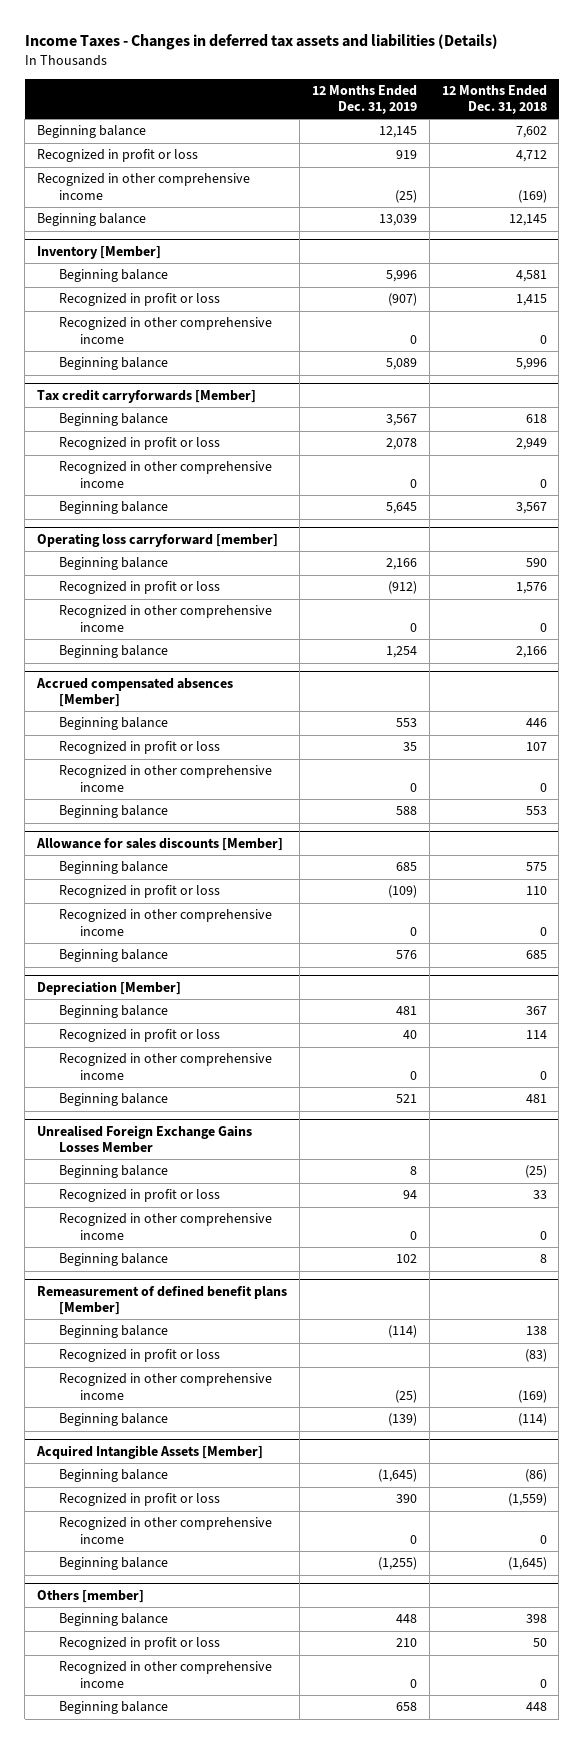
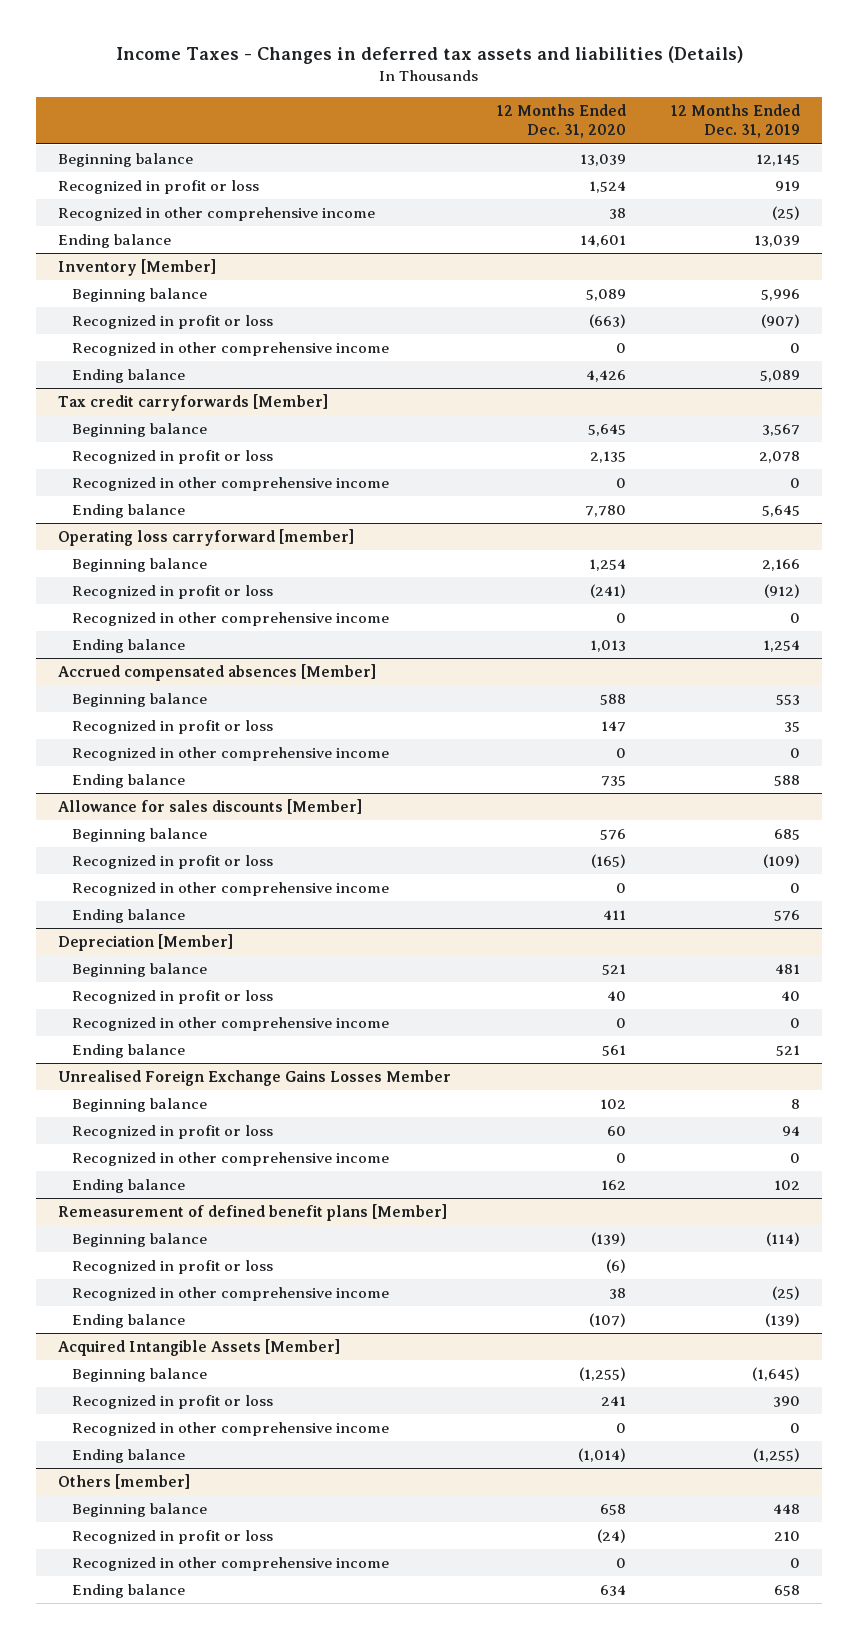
[441,84,547,115] 12 Months Ended Dec. 31, 2018 -> none
none -> [496,104,626,139] 12 Months Ended Dec. 31, 2020
[37,213,147,227] Beginning balance -> [58,234,172,249] Ending balance
[58,357,168,371] Beginning balance -> [72,369,186,384] Ending balance
[58,501,168,515] Beginning balance -> [72,504,186,519] Ending balance
[58,645,168,659] Beginning balance -> [72,639,186,654] Ending balance
[58,805,168,819] Beginning balance -> [72,774,186,789] Ending balance
[58,949,168,963] Beginning balance -> [72,909,186,924] Ending balance
[58,1093,168,1107] Beginning balance -> [72,1044,186,1059] Ending balance
[58,1253,168,1267] Beginning balance -> [72,1179,186,1194] Ending balance
[58,1413,168,1427] Beginning balance -> [72,1314,186,1329] Ending balance
[58,1557,168,1571] Beginning balance -> [72,1449,186,1464] Ending balance
[58,1701,168,1715] Beginning balance -> [72,1584,186,1599] Ending balance

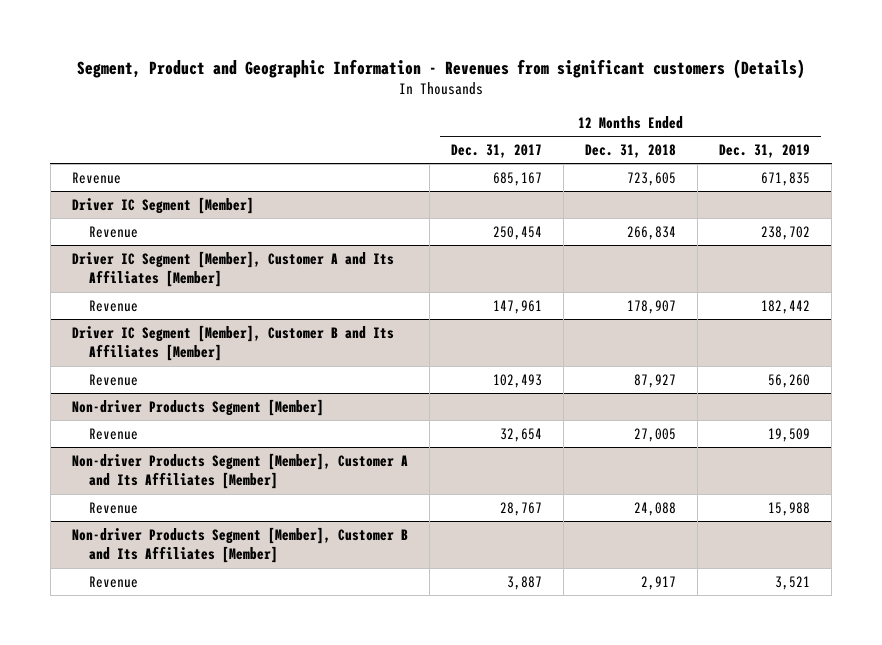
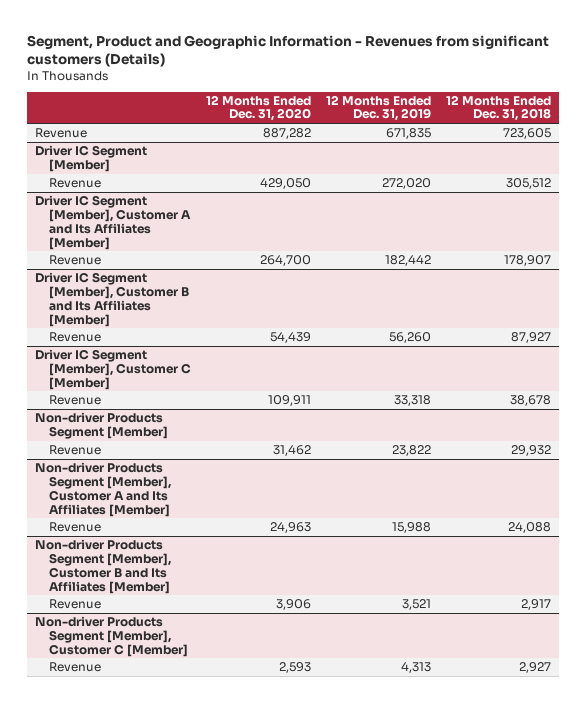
[450,144,542,159] Dec. 31, 2017 -> none
none -> [206,94,312,122] 12 Months Ended Dec. 31, 2020
[627,225,677,240] 266,834 -> [506,178,552,190] 305,512
[761,225,811,240] 238,702 -> [382,178,432,190] 272,020
none -> [34,349,192,390] Driver IC Segment [Member], Customer C [Member]
none -> [49,395,102,406] Revenue
[634,427,677,442] 27,005 -> [511,445,552,457] 29,932
[768,427,811,442] 19,509 -> [392,445,432,457] 23,822
none -> [34,616,189,657] Non-driver Products Segment [Member], Customer C [Member]
none -> [49,662,102,673] Revenue

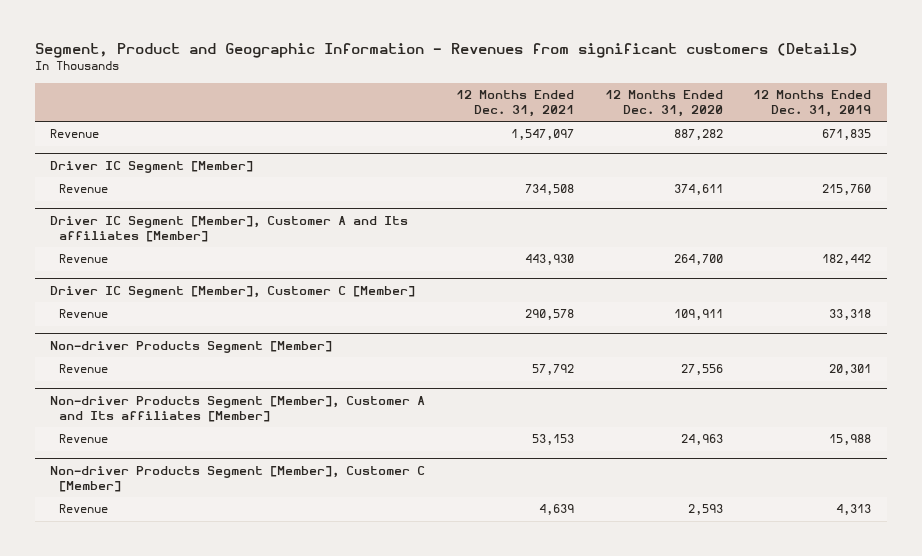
[446,94,552,122] 12 Months Ended Dec. 31, 2018 -> none
none -> [455,90,574,117] 12 Months Ended Dec. 31, 2021
[260,178,312,190] 429,050 -> [673,184,723,196] 374,611
[382,178,432,190] 272,020 -> [822,184,872,196] 215,760
[34,195,192,250] Driver IC Segment [Member], Customer A and Its Affiliates [Member] -> [50,215,409,242] Driver IC Segment [Member], Customer A and Its affiliates [Member]
[34,272,190,327] Driver IC Segment [Member], Customer B and Its Affiliates [Member] -> none
[49,332,102,343] Revenue -> none
[273,445,312,457] 31,462 -> [680,364,723,376] 27,556
[392,445,432,457] 23,822 -> [829,364,872,376] 20,301
[34,462,172,517] Non-driver Products Segment [Member], Customer A and Its Affiliates [Member] -> [50,395,426,422] Non-driver Products Segment [Member], Customer A and Its affiliates [Member]
[34,539,172,594] Non-driver Products Segment [Member], Customer B and Its Affiliates [Member] -> none
[49,599,102,610] Revenue -> none

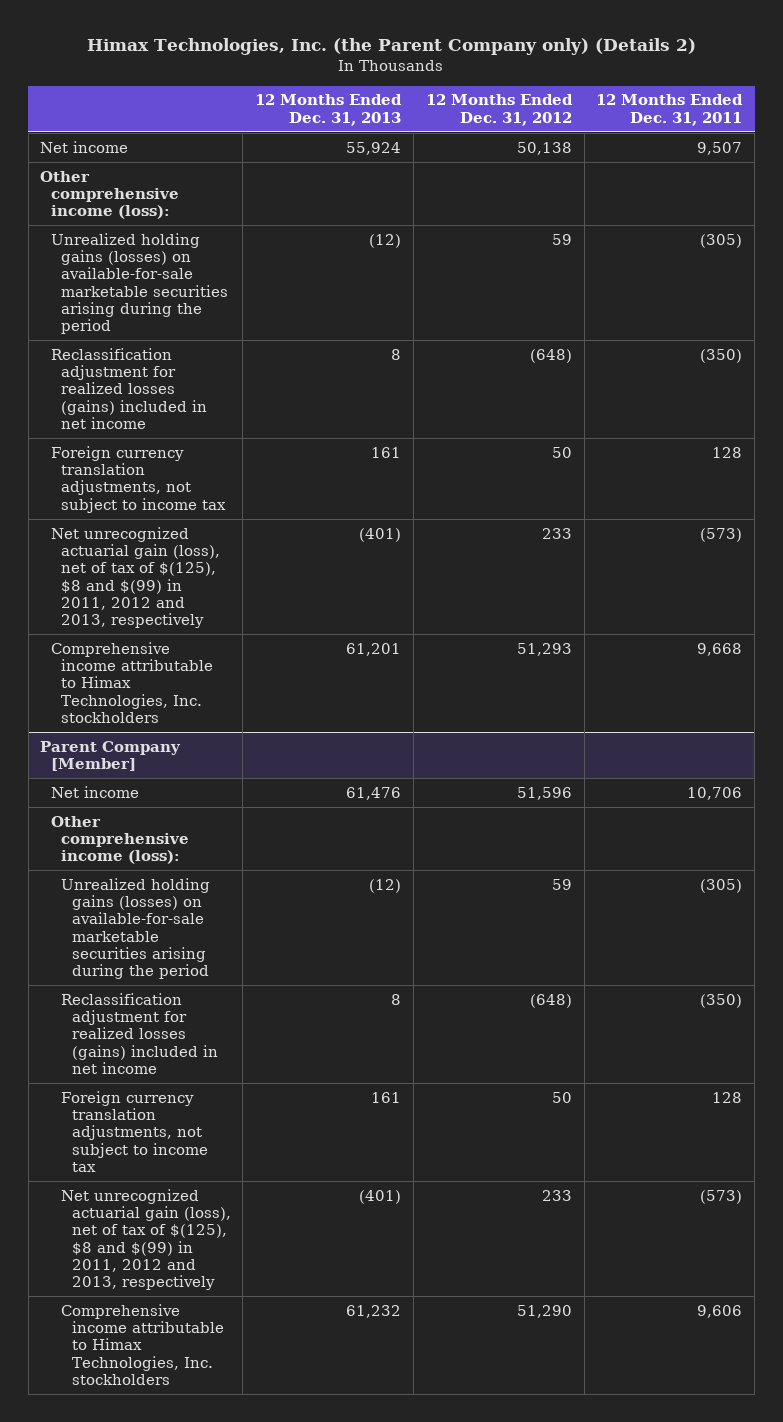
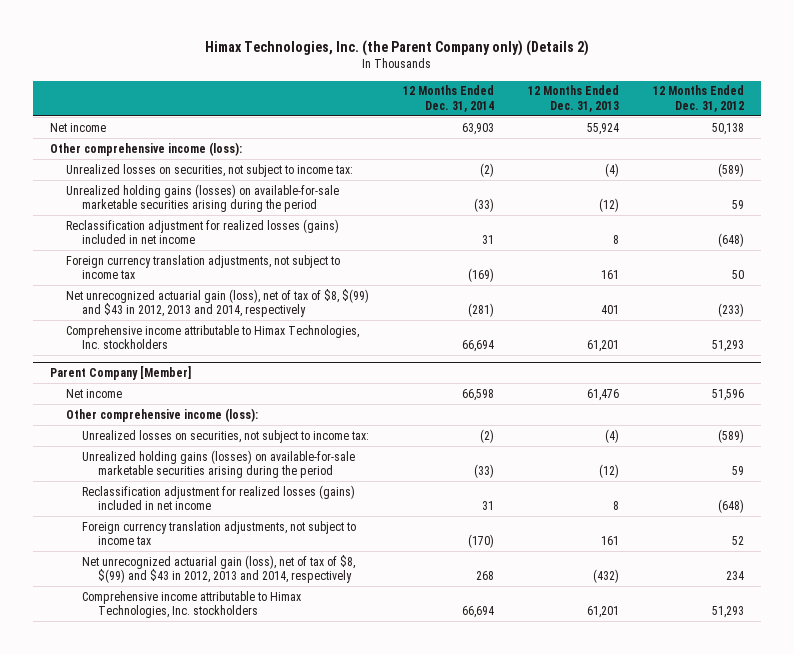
[596,94,744,126] 12 Months Ended Dec. 31, 2011 -> none
none -> [402,85,494,112] 12 Months Ended Dec. 31, 2014
none -> [65,163,353,177] Unrealized losses on securities, not subject to income tax:
[50,526,221,628] Net unrecognized actuarial gain (loss), net of tax of $(125), $8 and $(99) in 2011, 2012 and 2013, respectively -> [65,288,369,317] Net unrecognized actuarial gain (loss), net of tax of $8, $(99) and $43 in 2012, 2013 and 2014, respectively
[359,527,402,542] (401) -> [600,304,619,314] 401
[541,527,572,539] 233 -> [718,302,745,317] (233)
none -> [81,429,369,443] Unrealized losses on securities, not subject to income tax:
[551,1091,572,1103] 50 -> [732,535,745,545] 52
[61,1188,231,1290] Net unrecognized actuarial gain (loss), net of tax of $(125), $8 and $(99) in 2011, 2012 and 2013, respectively -> [81,554,355,583] Net unrecognized actuarial gain (loss), net of tax of $8, $(99) and $43 in 2012, 2013 and 2014, respectively
[359,1189,402,1204] (401) -> [592,568,619,583] (432)
[541,1189,572,1201] 233 -> [726,570,745,580] 234
[346,1304,402,1318] 61,232 -> [586,605,619,618] 61,201
[516,1304,572,1318] 51,290 -> [712,605,745,618] 51,293

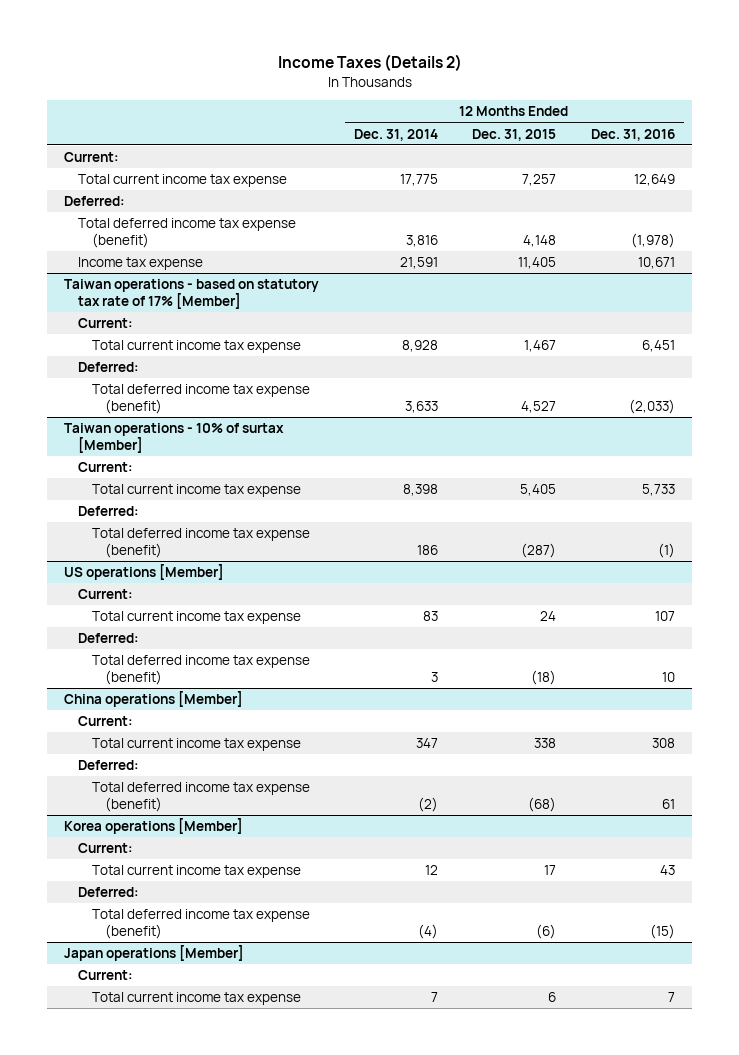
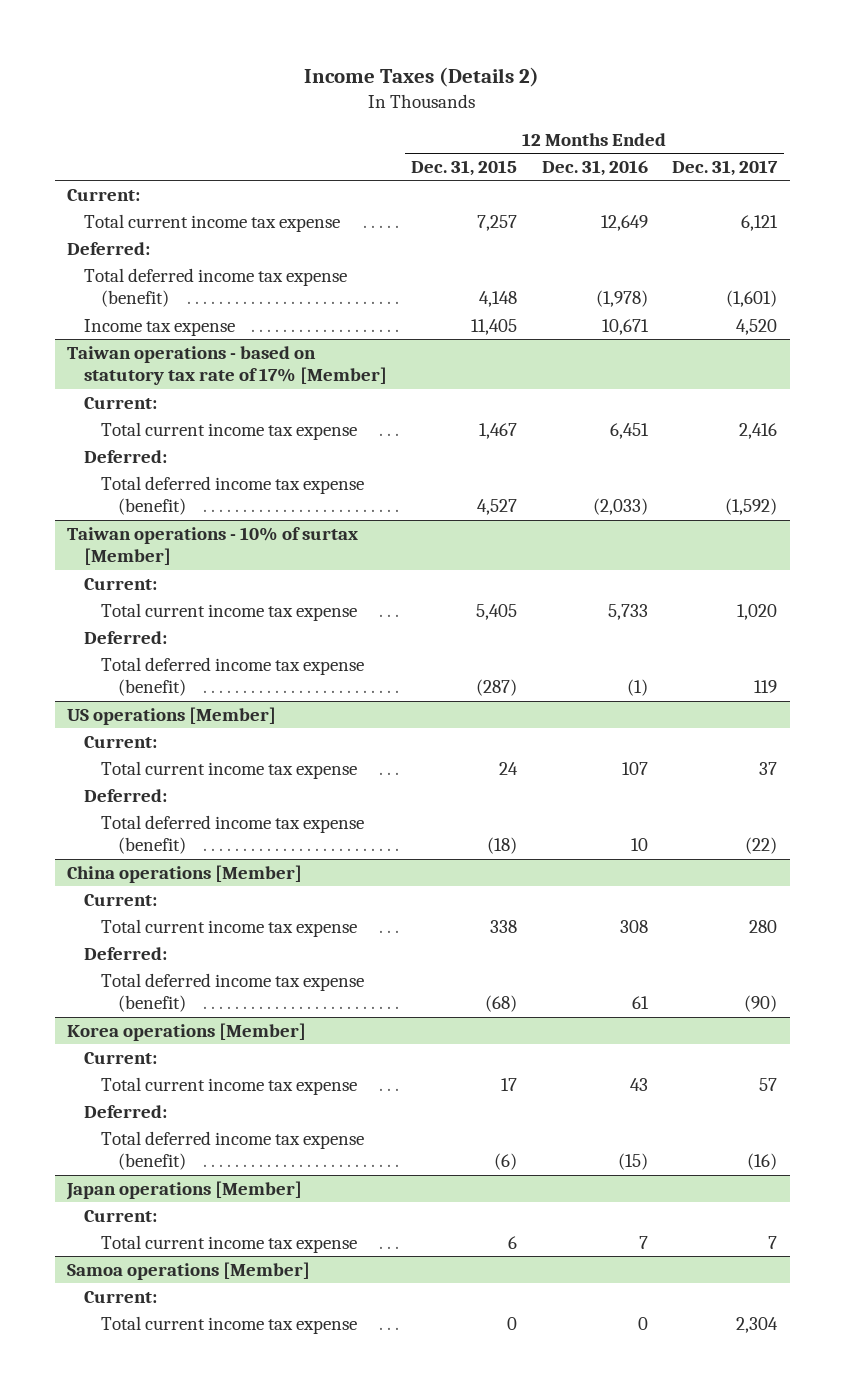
[353,128,438,141] Dec. 31, 2014 -> none
none -> [672,160,779,177] Dec. 31, 2017
none -> [66,1261,310,1280] Samoa operations [Member]
none -> [83,1290,157,1303] Current:
none -> [100,1315,357,1334] Total current income tax expense

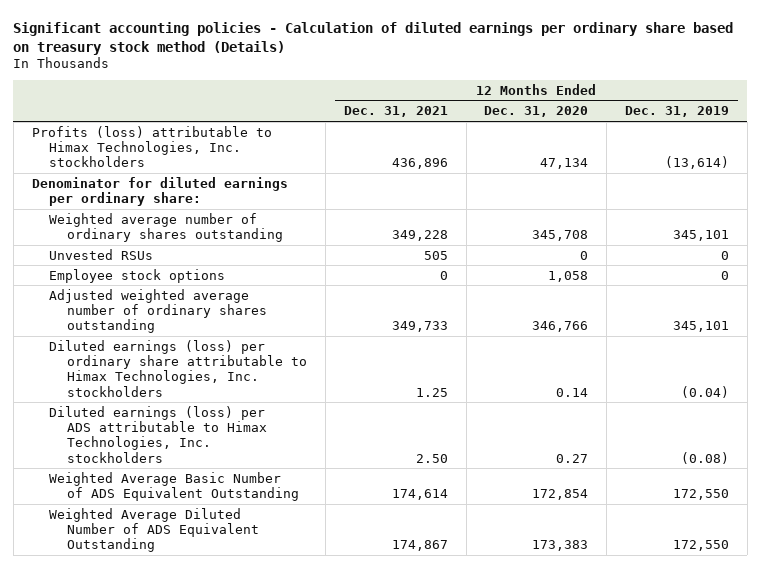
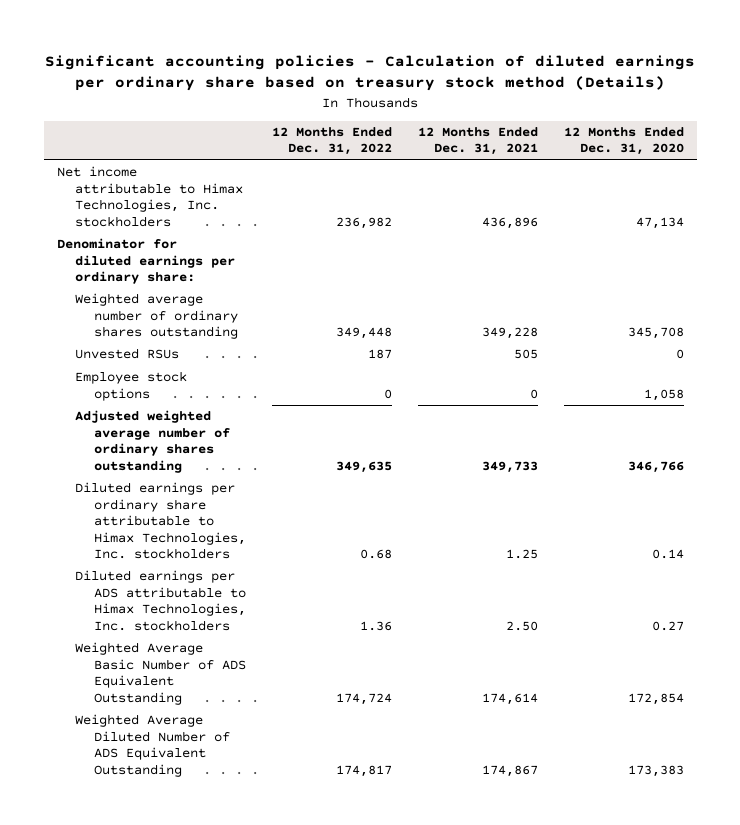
[625,106,730,118] Dec. 31, 2019 -> none
none -> [271,127,392,156] 12 Months Ended Dec. 31, 2022
[31,125,272,168] Profits (loss) attributable to Himax Technologies, Inc. stockholders -> [56,166,244,227] Net income attributable to Himax Technologies, Inc. stockholders
[49,339,308,397] Diluted earnings (loss) per ordinary share attributable to Himax Technologies, Inc. stockholders -> [75,482,247,559] Diluted earnings per ordinary share attributable to Himax Technologies, Inc. stockholders
[49,405,268,463] Diluted earnings (loss) per ADS attributable to Himax Technologies, Inc. stockholders -> [75,570,247,631] Diluted earnings per ADS attributable to Himax Technologies, Inc. stockholders

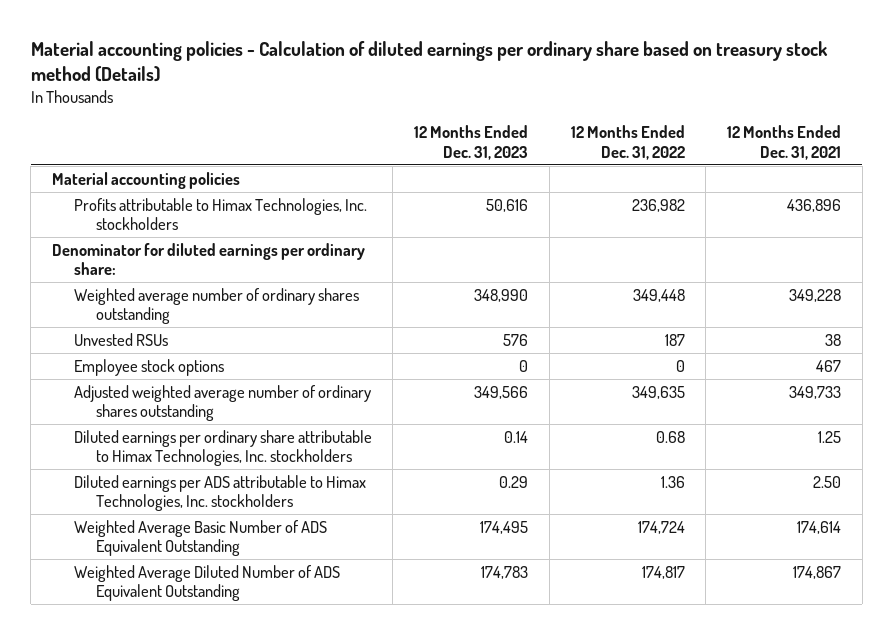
[45,54,696,92] Significant accounting policies - Calculation of diluted earnings per ordinary share based on treasury stock method (Details) -> [30,40,828,83] Material accounting policies - Calculation of diluted earnings per ordinary share based on treasury stock method (Details)
[563,127,684,156] 12 Months Ended Dec. 31, 2020 -> none
none -> [414,125,529,160] 12 Months Ended Dec. 31, 2023
none -> [51,171,240,189] Material accounting policies
[56,166,244,227] Net income attributable to Himax Technologies, Inc. stockholders -> [73,197,367,231] Profits attributable to Himax Technologies, Inc. stockholders
[513,349,538,360] 505 -> [824,333,841,346] 38
[529,388,538,399] 0 -> [815,359,841,372] 467

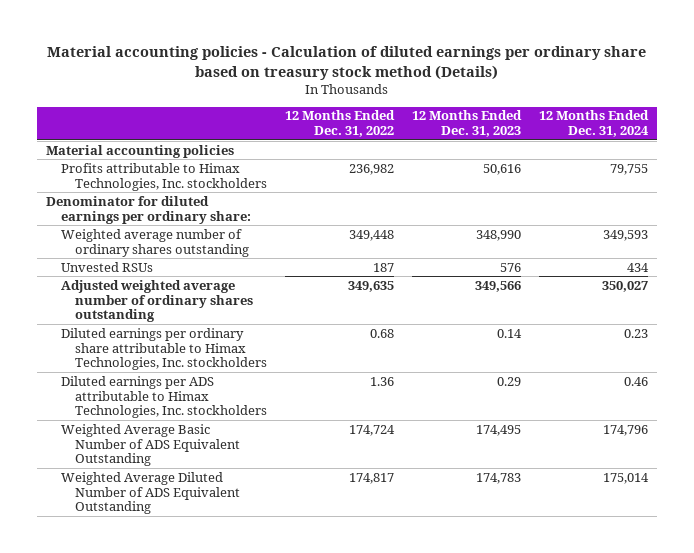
[726,125,841,160] 12 Months Ended Dec. 31, 2021 -> none
none -> [539,110,650,138] 12 Months Ended Dec. 31, 2024
[73,358,224,376] Employee stock options -> none

